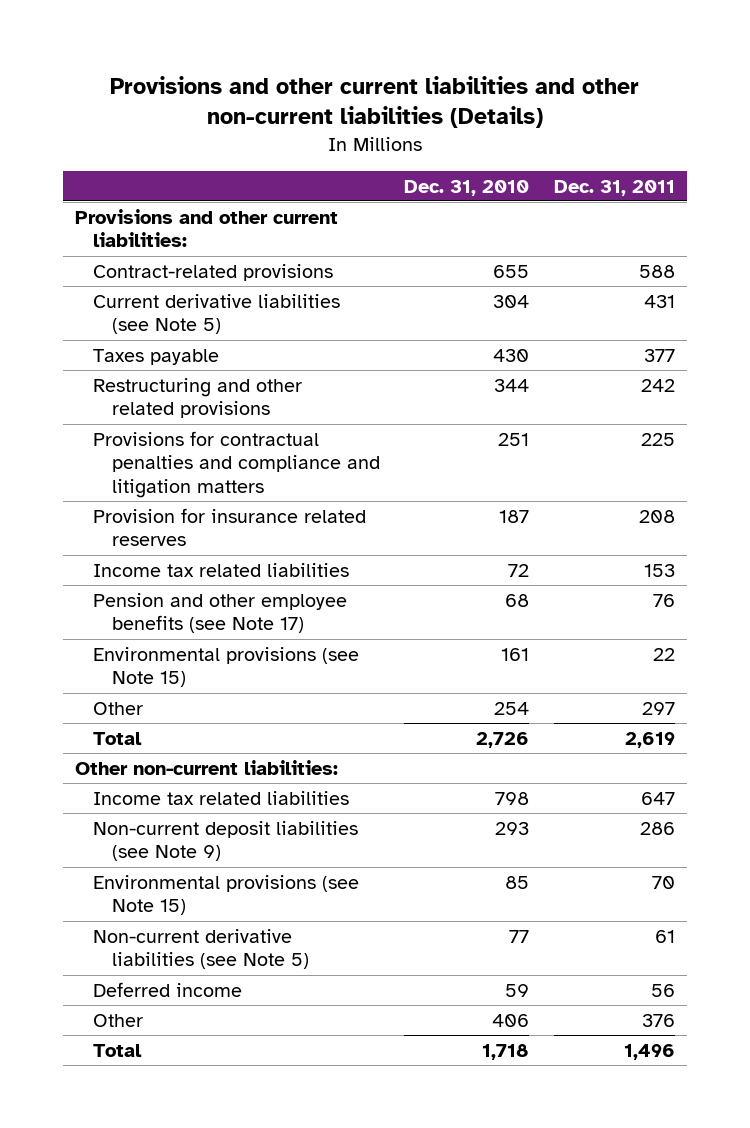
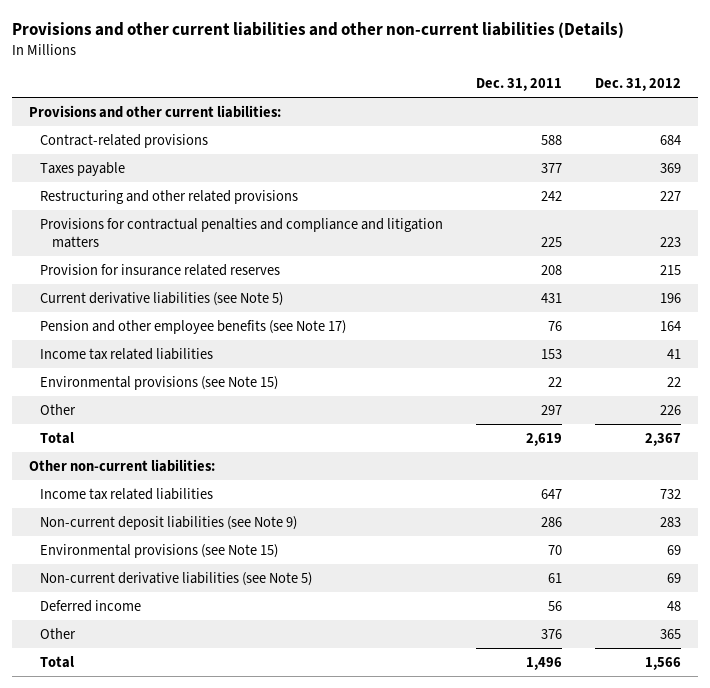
[404,179,530,196] Dec. 31, 2010 -> none
none -> [595,78,682,92] Dec. 31, 2012
[93,293,341,335] Current derivative liabilities (see Note 5) -> [40,291,284,306] Current derivative liabilities (see Note 5)
[93,562,350,577] Income tax related liabilities -> [40,347,214,360] Income tax related liabilities

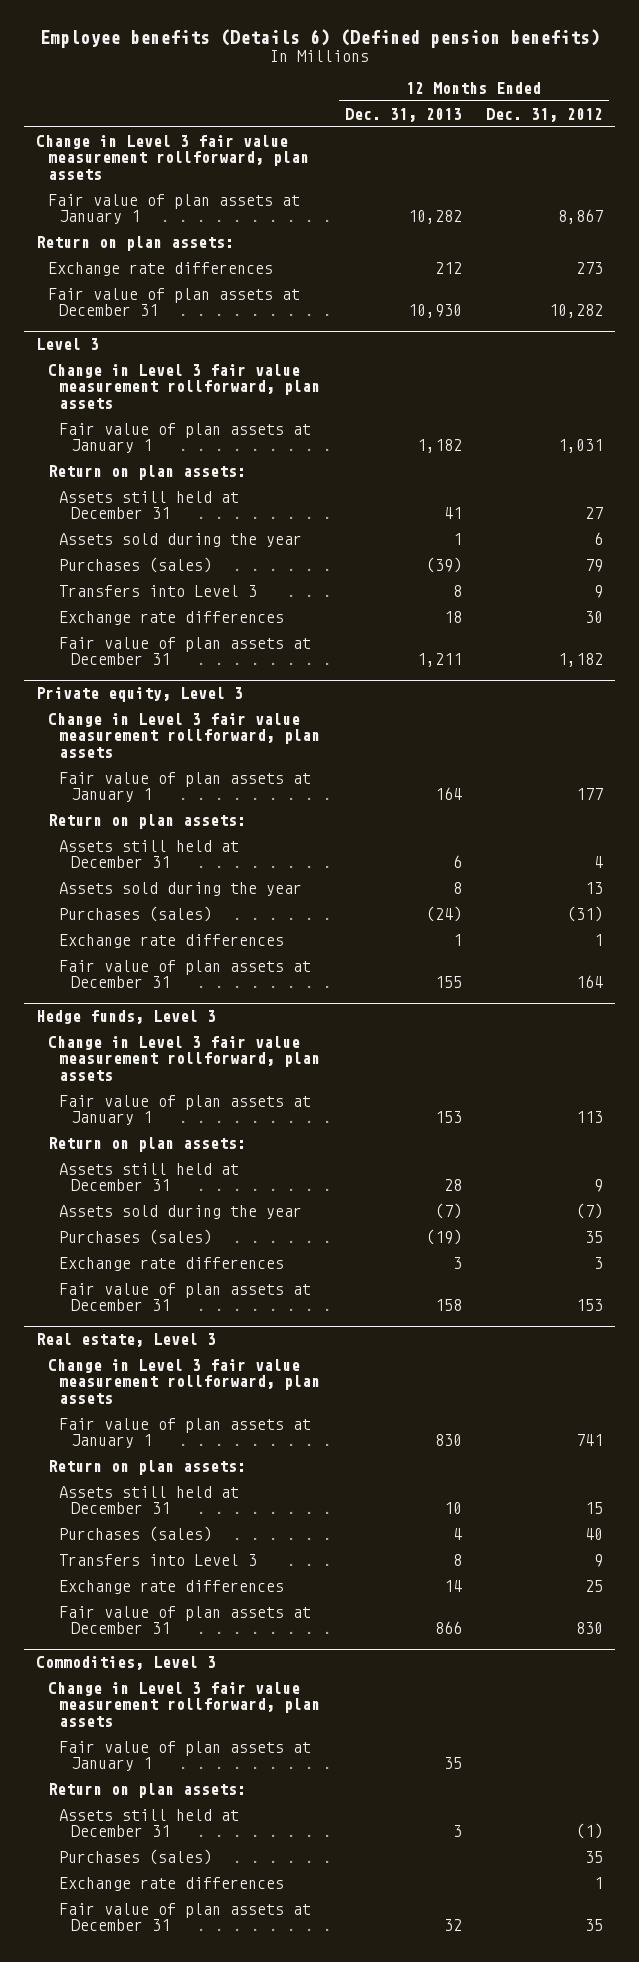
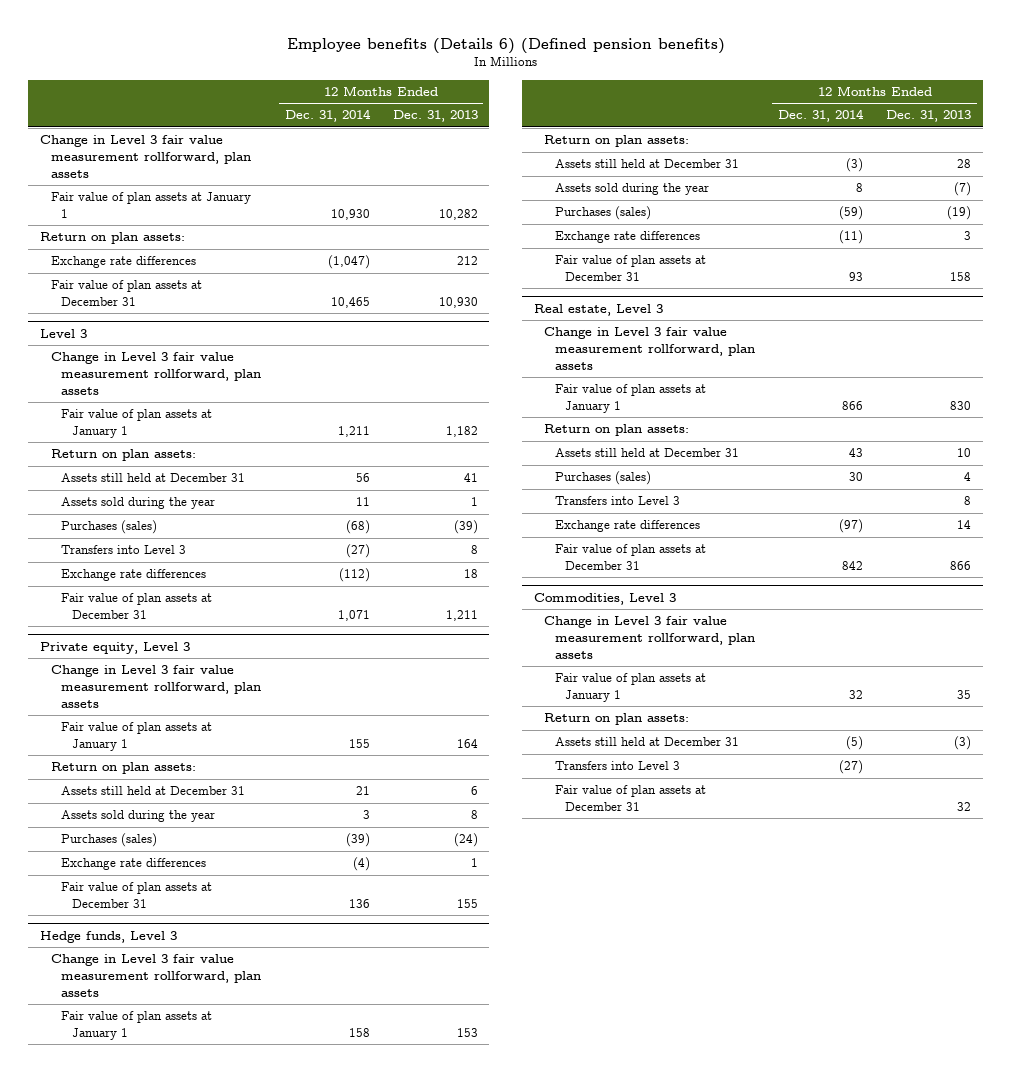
[486,107,604,122] Dec. 31, 2012 -> none
none -> [284,109,371,123] Dec. 31, 2014
[59,1849,213,1866] Purchases (sales) -> none
[59,1877,285,1892] Exchange rate differences -> none
[452,1825,462,1838] 3 -> [954,736,972,751] (3)
none -> [554,761,680,771] Transfers into Level 3

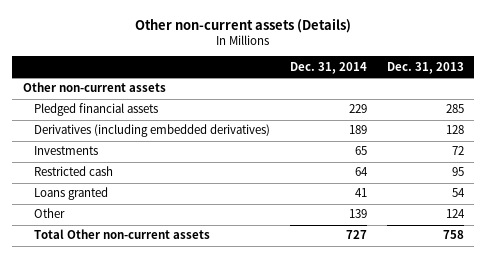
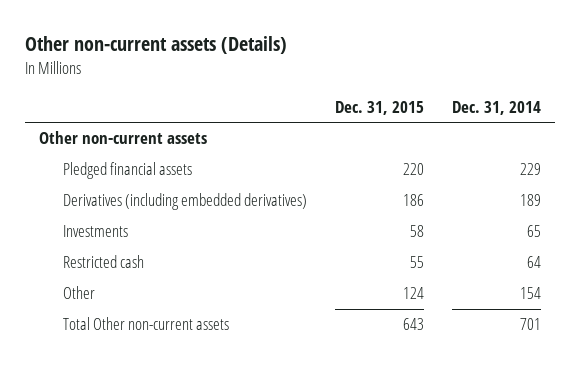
[387,61,465,74] Dec. 31, 2013 -> none
none -> [334,101,424,116] Dec. 31, 2015
[33,187,108,201] Loans granted -> none
[348,209,367,219] 139 -> [520,287,542,300] 154
[345,230,367,240] 727 -> [520,318,542,331] 701

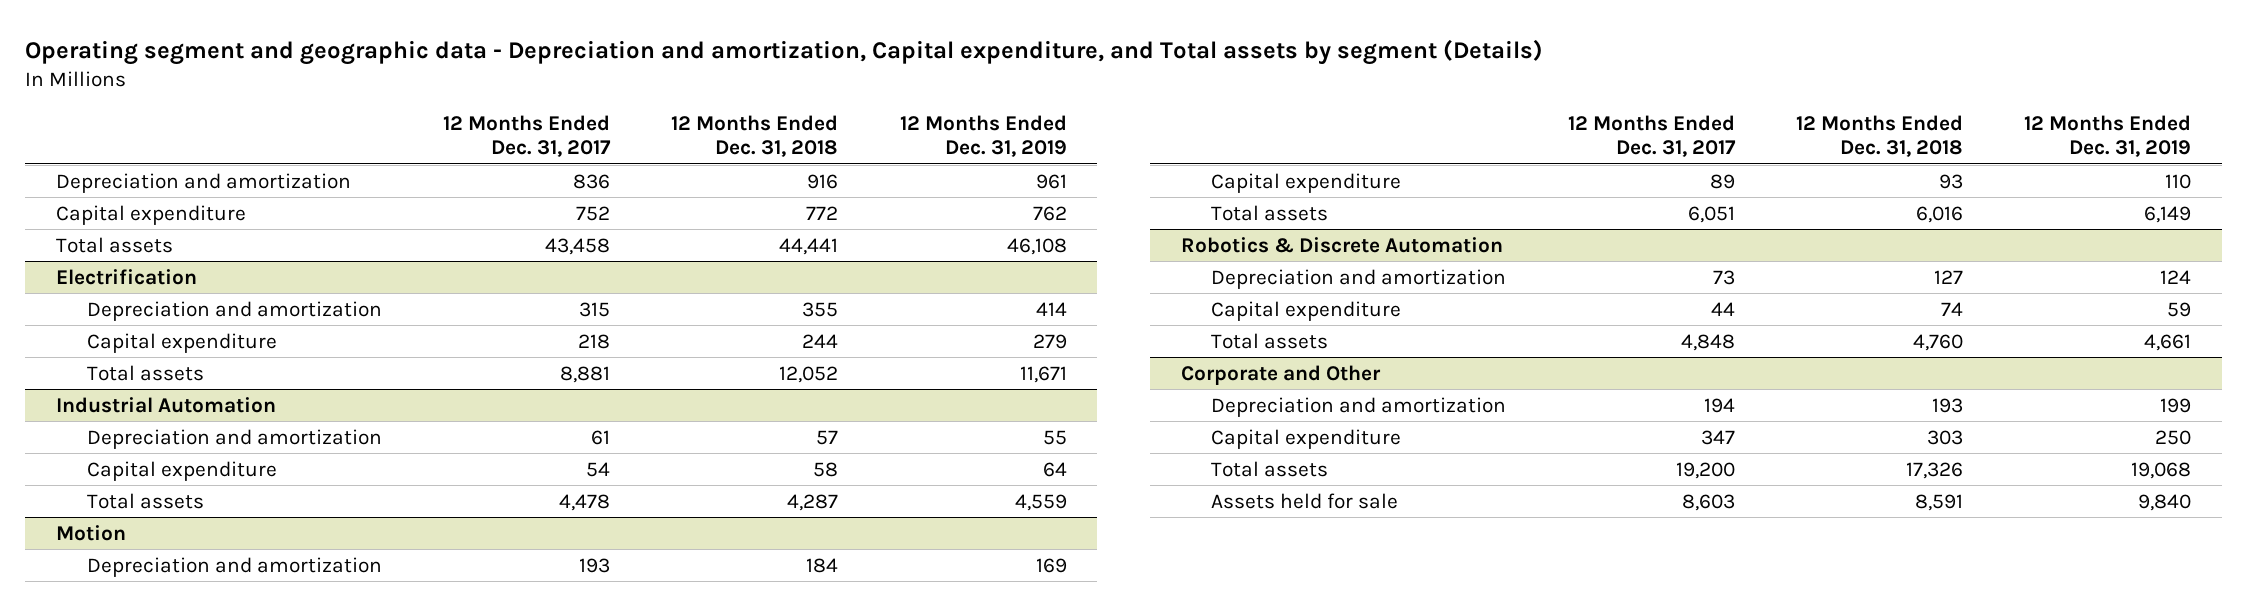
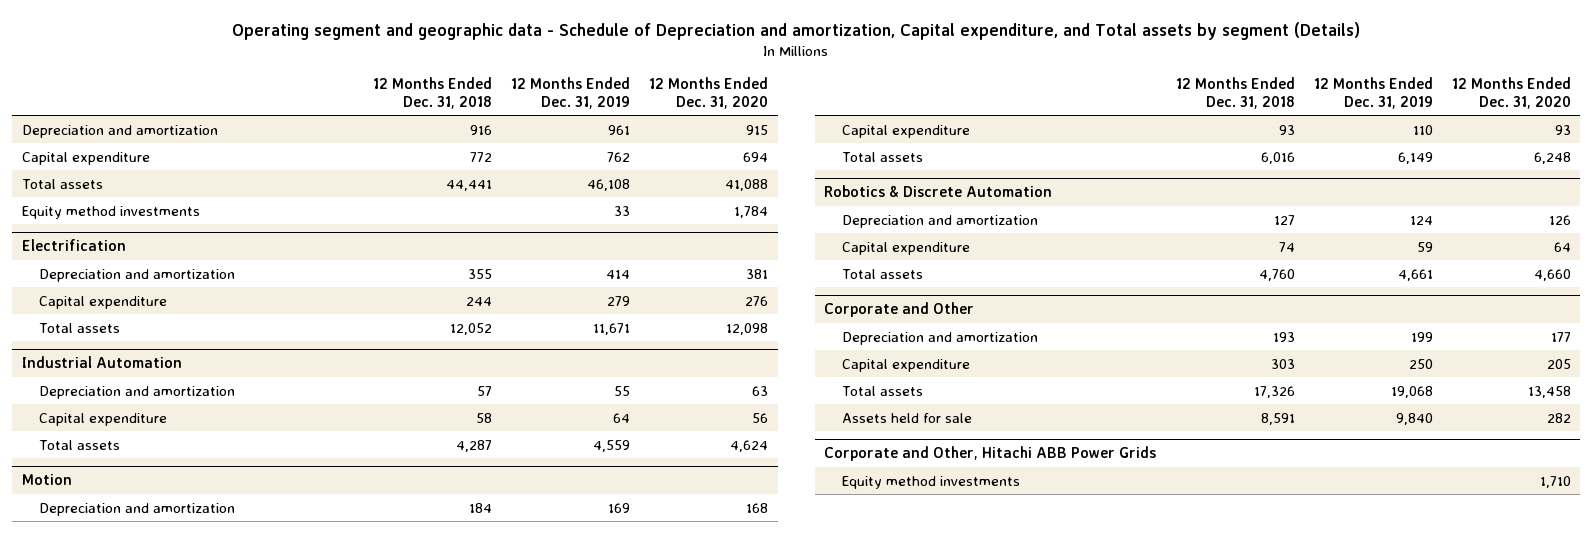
[25,38,1544,65] Operating segment and geographic data - Depreciation and amortization, Capital expenditure, and Total assets by segment (Details) -> [232,21,1361,40] Operating segment and geographic data - Schedule of Depreciation and amortization, Capital expenditure, and Total assets by segment (Details)
[443,115,612,158] 12 Months Ended Dec. 31, 2017 -> none
none -> [649,77,769,109] 12 Months Ended Dec. 31, 2020
none -> [21,205,200,219] Equity method investments
none -> [824,446,1157,462] Corporate and Other, Hitachi ABB Power Grids
none -> [841,475,1020,489] Equity method investments

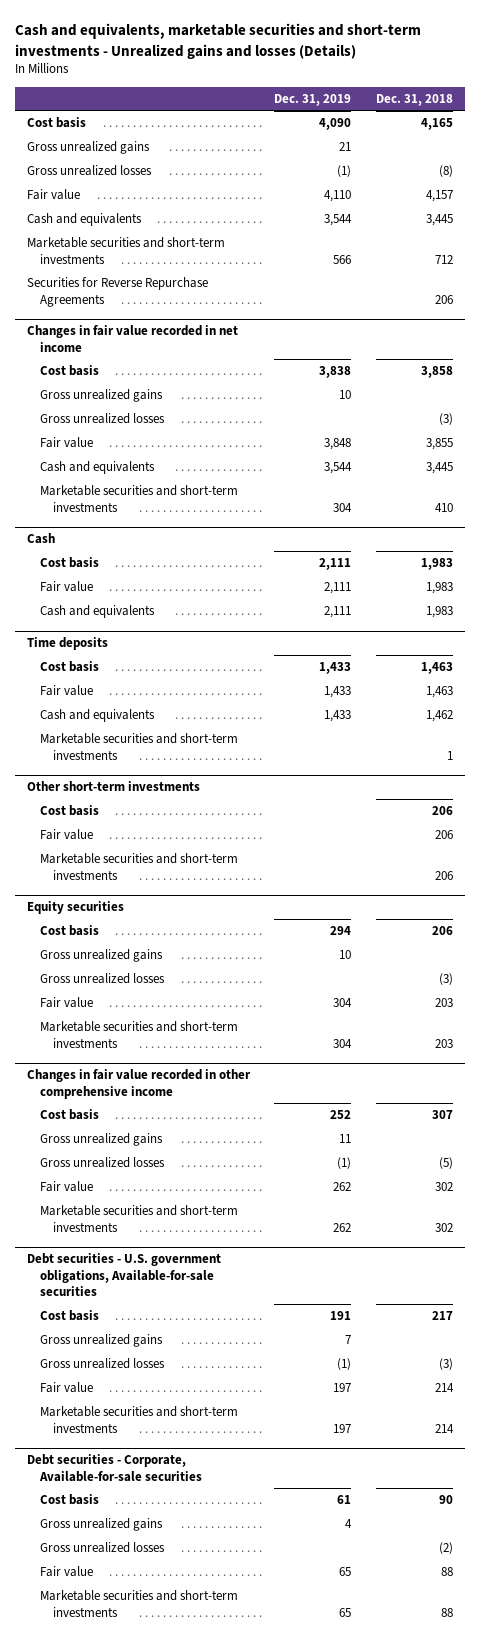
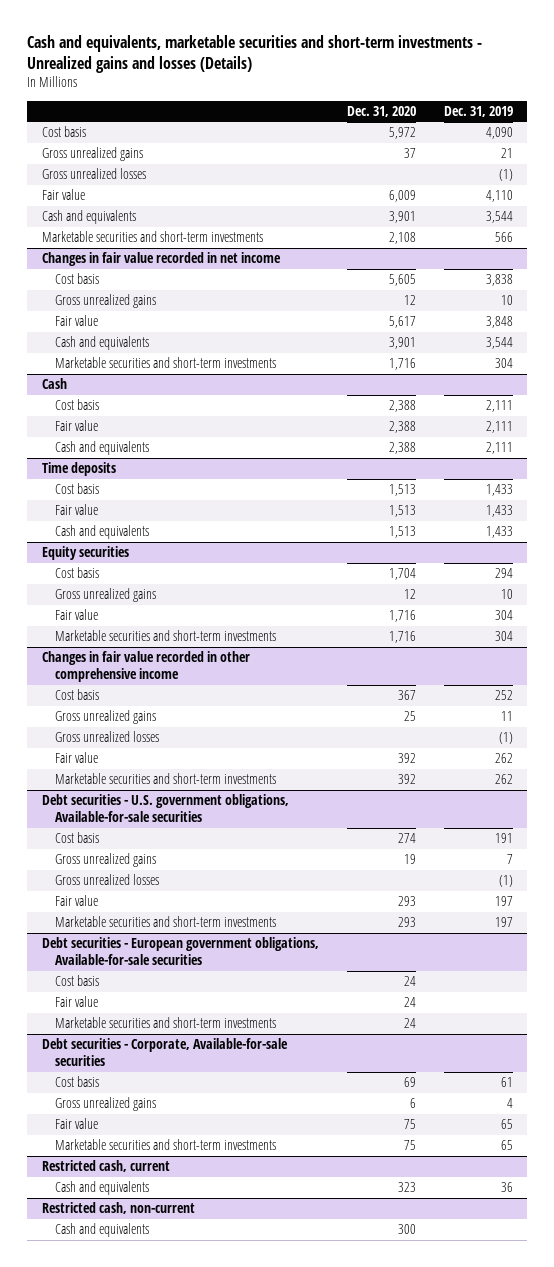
[375,93,453,106] Dec. 31, 2018 -> none
none -> [346,105,416,117] Dec. 31, 2020
[26,277,208,307] Securities for Reverse Repurchase Agreements -> none
[39,413,165,425] Gross unrealized losses -> none
[39,733,238,760] Marketable securities and short-term investments -> none
[26,781,200,792] Other short-term investments -> none
[39,805,99,817] Cost basis -> none
[39,829,93,841] Fair value -> none
[39,853,238,880] Marketable securities and short-term investments -> none
[39,973,165,985] Gross unrealized losses -> none
none -> [41,937,319,966] Debt securities - European government obligations, Available-for-sale securities
none -> [54,975,99,987] Cost basis
none -> [54,996,98,1008] Fair value
none -> [54,1017,276,1029] Marketable securities and short-term investments
[39,1542,165,1554] Gross unrealized losses -> none
none -> [41,1160,170,1173] Restricted cash, current
none -> [54,1181,149,1196] Cash and equivalents
none -> [41,1202,195,1215] Restricted cash, non-current
none -> [54,1223,149,1238] Cash and equivalents

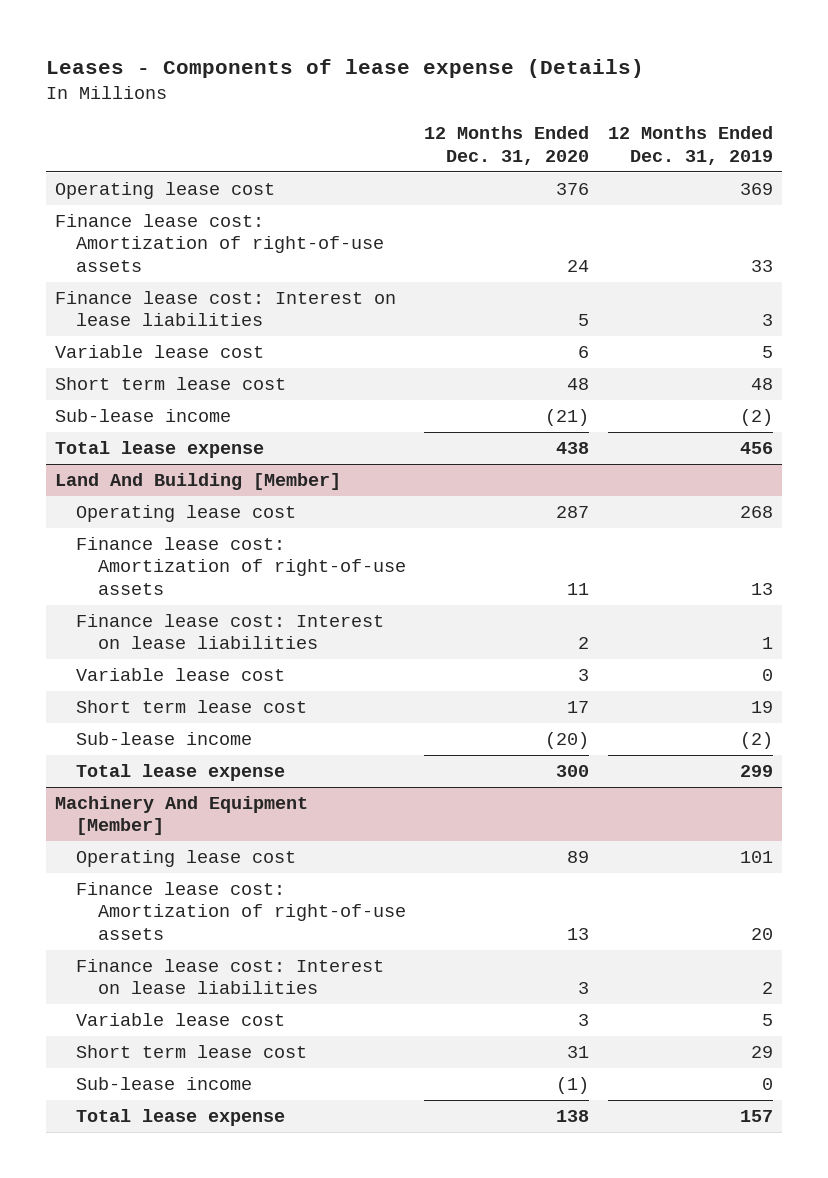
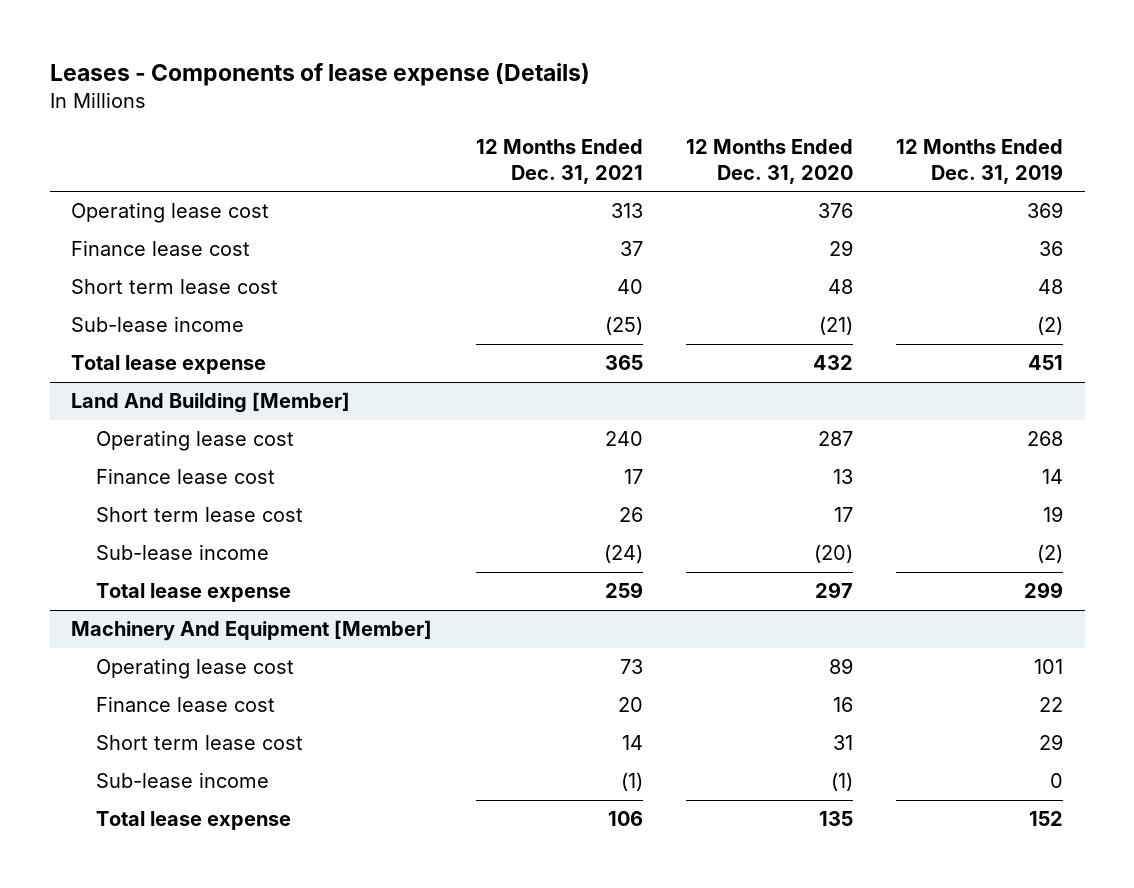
none -> [475,139,643,184] 12 Months Ended Dec. 31, 2021
[55,213,385,272] Finance lease cost: Amortization of right-of-use assets -> none
[55,344,265,358] Variable lease cost -> none
[55,290,397,327] Finance lease cost: Interest on lease liabilities -> [71,240,251,257] Finance lease cost
[578,314,590,327] 5 -> [828,240,853,257] 29
[761,314,773,327] 3 -> [1039,241,1064,257] 36
[556,441,590,454] 438 -> [812,355,853,371] 432
[739,441,773,454] 456 -> [1028,355,1064,371] 451
[76,536,406,595] Finance lease cost: Amortization of right-of-use assets -> none
[76,667,286,681] Variable lease cost -> none
[76,613,385,650] Finance lease cost: Interest on lease liabilities -> [95,468,275,485] Finance lease cost
[578,637,590,650] 2 -> [832,469,853,485] 13
[761,637,773,650] 1 -> [1042,469,1064,485] 14
[556,764,590,777] 300 -> [814,582,853,599] 297
[76,881,406,940] Finance lease cost: Amortization of right-of-use assets -> none
[76,1012,286,1026] Variable lease cost -> none
[76,958,385,995] Finance lease cost: Interest on lease liabilities -> [95,696,275,713] Finance lease cost
[578,982,590,995] 3 -> [832,697,853,713] 16
[761,982,773,995] 2 -> [1039,697,1064,713] 22
[556,1109,590,1122] 138 -> [818,811,853,827] 135
[739,1109,773,1122] 157 -> [1029,811,1064,827] 152

